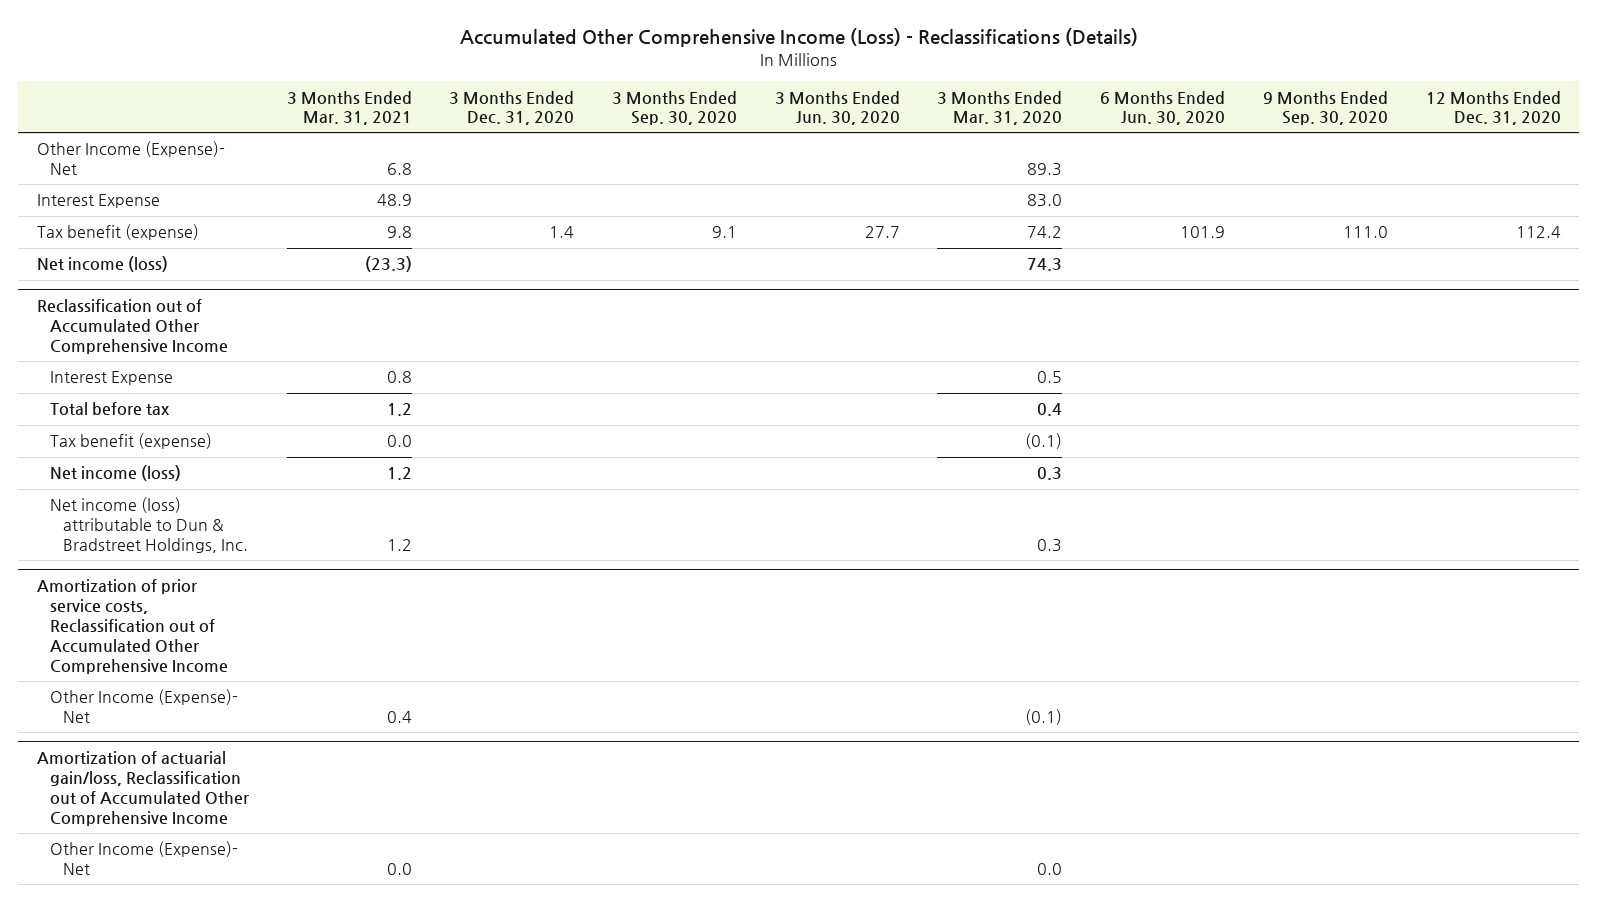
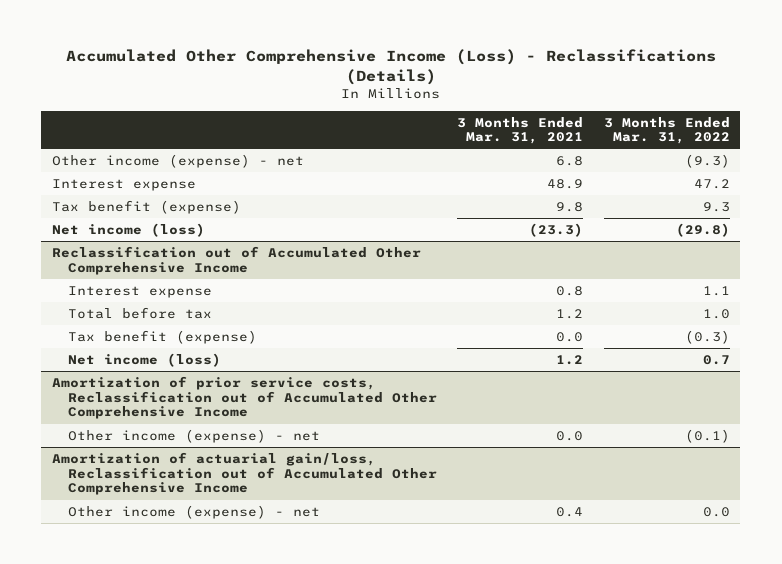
[449,90,575,126] 3 Months Ended Dec. 31, 2020 -> none
[612,90,738,126] 3 Months Ended Sep. 30, 2020 -> none
[774,90,900,126] 3 Months Ended Jun. 30, 2020 -> none
[937,90,1063,126] 3 Months Ended Mar. 31, 2020 -> none
[1100,90,1226,126] 6 Months Ended Jun. 30, 2020 -> none
[1262,90,1388,126] 9 Months Ended Sep. 30, 2020 -> none
[1425,90,1561,126] 12 Months Ended Dec. 31, 2020 -> none
none -> [603,116,730,145] 3 Months Ended Mar. 31, 2022
[37,141,226,176] Other Income (Expense)- Net -> [51,154,304,169] Other income (expense) - net
[37,194,161,209] Interest Expense -> [51,179,196,192] Interest expense
[49,371,173,386] Interest Expense -> [67,286,212,299] Interest expense
[49,497,248,554] Net income (loss) attributable to Dun & Bradstreet Holdings, Inc. -> none
[49,689,238,724] Other Income (Expense)- Net -> [67,429,320,444] Other income (expense) - net
[386,711,412,724] 0.4 -> [556,431,584,442] 0.0
[49,841,238,876] Other Income (Expense)- Net -> [67,505,320,520] Other income (expense) - net
[386,863,412,876] 0.0 -> [556,507,584,518] 0.4

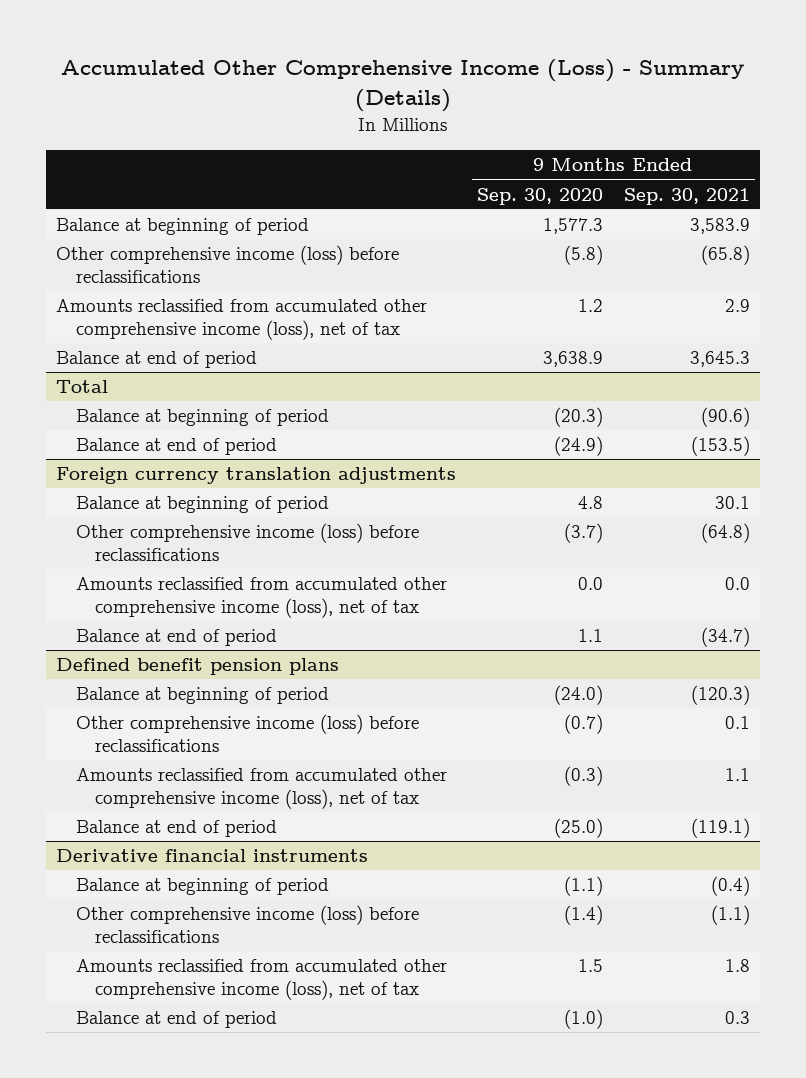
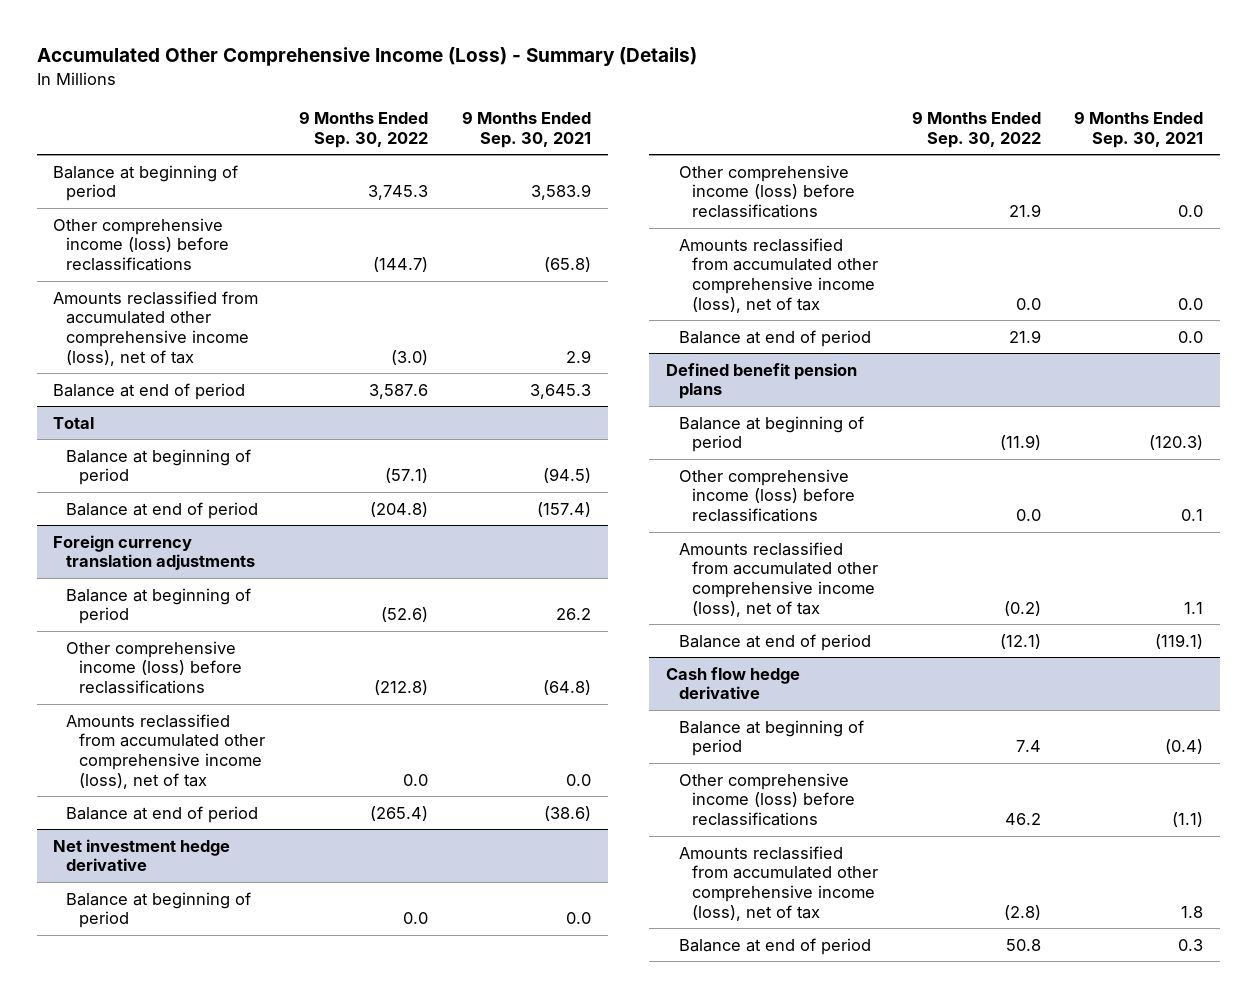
[476,187,603,205] Sep. 30, 2020 -> none
none -> [299,110,429,148] 9 Months Ended Sep. 30, 2022
[700,407,750,428] (90.6) -> [542,468,591,484] (94.5)
[690,436,750,457] (153.5) -> [536,501,591,517] (157.4)
[714,496,750,510] 30.1 -> [555,608,591,621] 26.2
[700,627,750,648] (34.7) -> [543,805,591,821] (38.6)
none -> [53,838,231,872] Net investment hedge derivative
none -> [66,891,252,929] Balance at beginning of period
none -> [678,164,855,219] Other comprehensive income (loss) before reclassifications
none -> [678,237,878,314] Amounts reclassified from accumulated other comprehensive income (loss), net of tax
none -> [678,329,871,347] Balance at end of period
[56,849,369,863] Derivative financial instruments -> [665,666,800,700] Cash flow hedge derivative

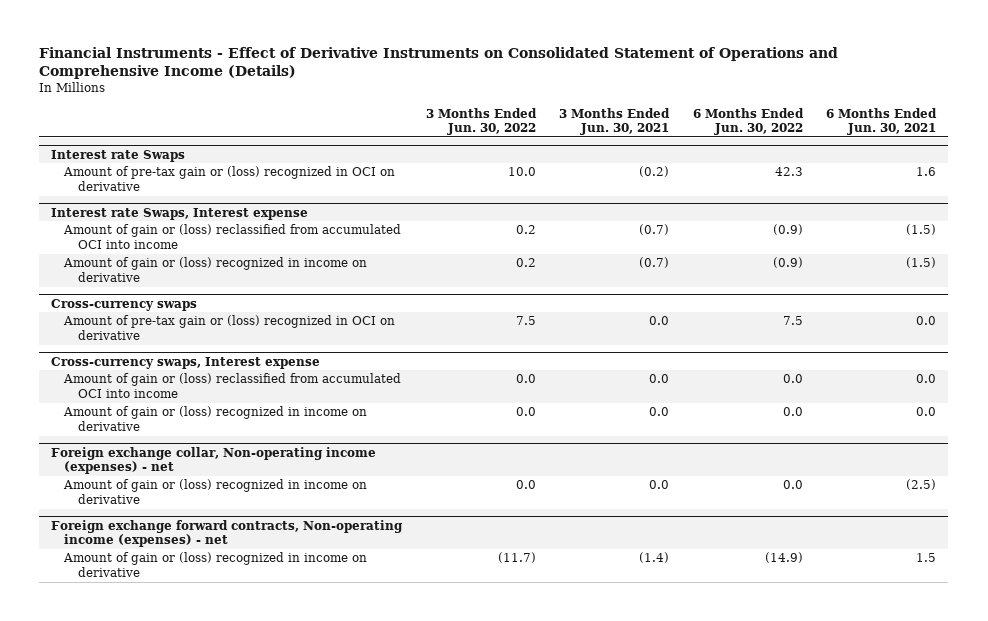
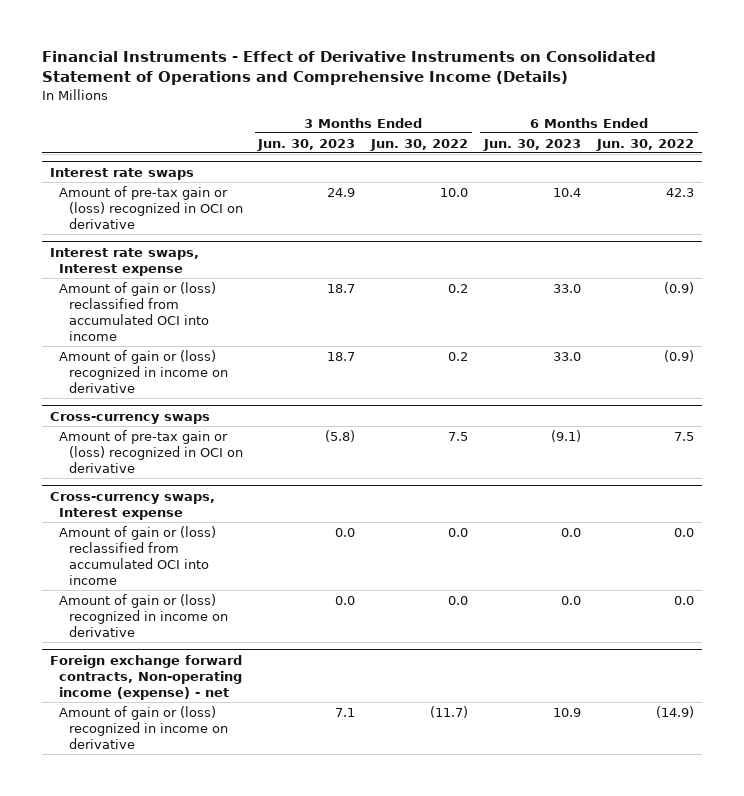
[559,107,671,136] 3 Months Ended Jun. 30, 2021 -> none
[826,107,938,136] 6 Months Ended Jun. 30, 2021 -> none
none -> [257,138,356,151] Jun. 30, 2023
none -> [483,138,582,151] Jun. 30, 2023
[51,149,186,162] Interest rate Swaps -> [50,167,195,180] Interest rate swaps
[51,207,309,220] Interest rate Swaps, Interest expense -> [50,247,200,276] Interest rate swaps, Interest expense
[51,446,377,475] Foreign exchange collar, Non-operating income (expenses) - net -> none
[63,479,368,505] Amount of gain or (loss) recognized in income on derivative -> none
[51,519,404,548] Foreign exchange forward contracts, Non-operating income (expenses) - net -> [50,654,243,700] Foreign exchange forward contracts, Non-operating income (expense) - net

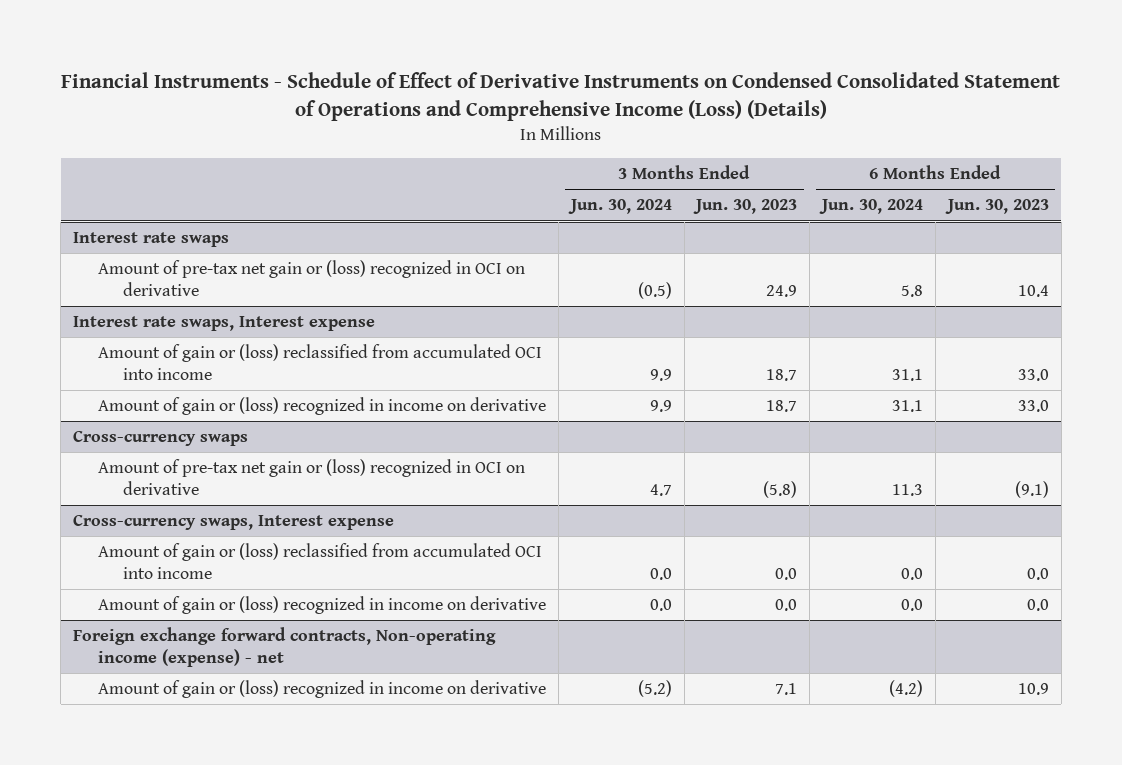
[42,51,657,86] Financial Instruments - Effect of Derivative Instruments on Consolidated Statement of Operations and Comprehensive Income (Details) -> [60,72,1060,122] Financial Instruments - Schedule of Effect of Derivative Instruments on Condensed Consolidated Statement of Operations and Comprehensive Income (Loss) (Details)
[370,138,469,151] Jun. 30, 2022 -> none
[596,138,695,151] Jun. 30, 2022 -> none
none -> [567,199,672,215] Jun. 30, 2024
none -> [819,199,924,215] Jun. 30, 2024
[59,185,243,229] Amount of pre-tax gain or (loss) recognized in OCI on derivative -> [98,260,526,297] Amount of pre-tax net gain or (loss) recognized in OCI on derivative
[59,429,243,473] Amount of pre-tax gain or (loss) recognized in OCI on derivative -> [98,459,526,496] Amount of pre-tax net gain or (loss) recognized in OCI on derivative

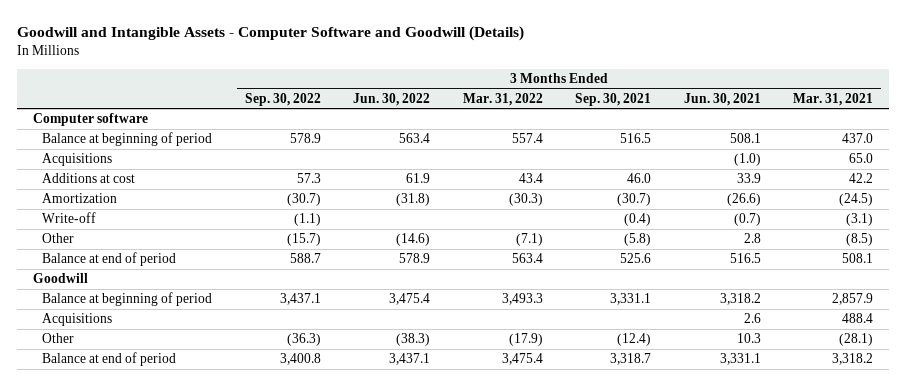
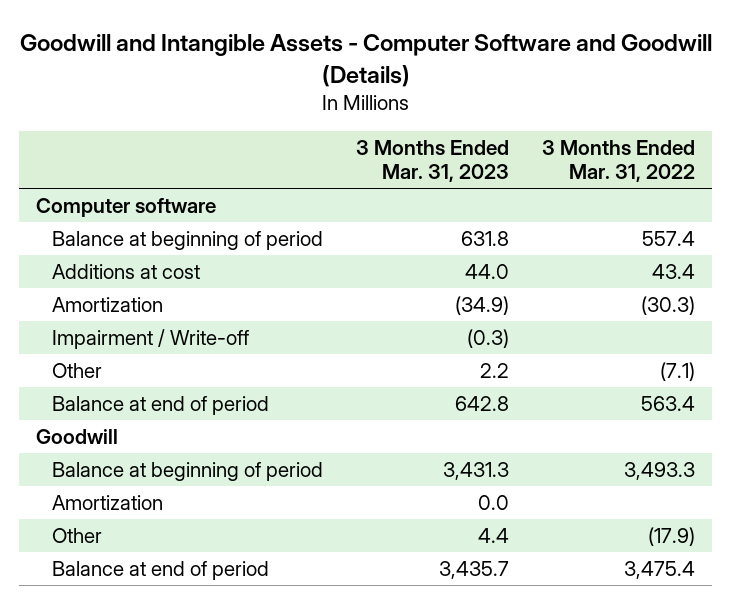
[244,92,321,106] Sep. 30, 2022 -> none
[353,92,431,106] Jun. 30, 2022 -> none
[575,92,652,106] Sep. 30, 2021 -> none
[683,92,761,106] Jun. 30, 2021 -> none
[793,92,874,106] Mar. 31, 2021 -> none
none -> [356,139,510,183] 3 Months Ended Mar. 31, 2023
[42,153,113,167] Acquisitions -> none
[42,212,97,224] Write-off -> [52,329,250,350] Impairment / Write-off
[42,313,113,327] Acquisitions -> none
none -> [52,495,164,511] Amortization

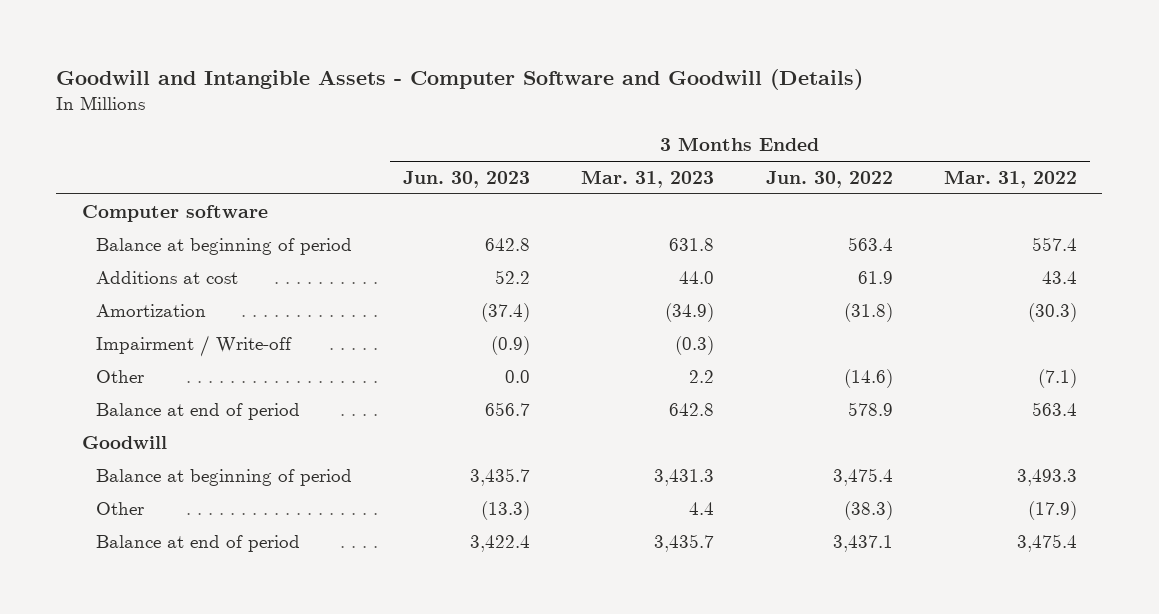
none -> [403,170,531,188] Jun. 30, 2023
none -> [765,170,893,188] Jun. 30, 2022
[52,495,164,511] Amortization -> none

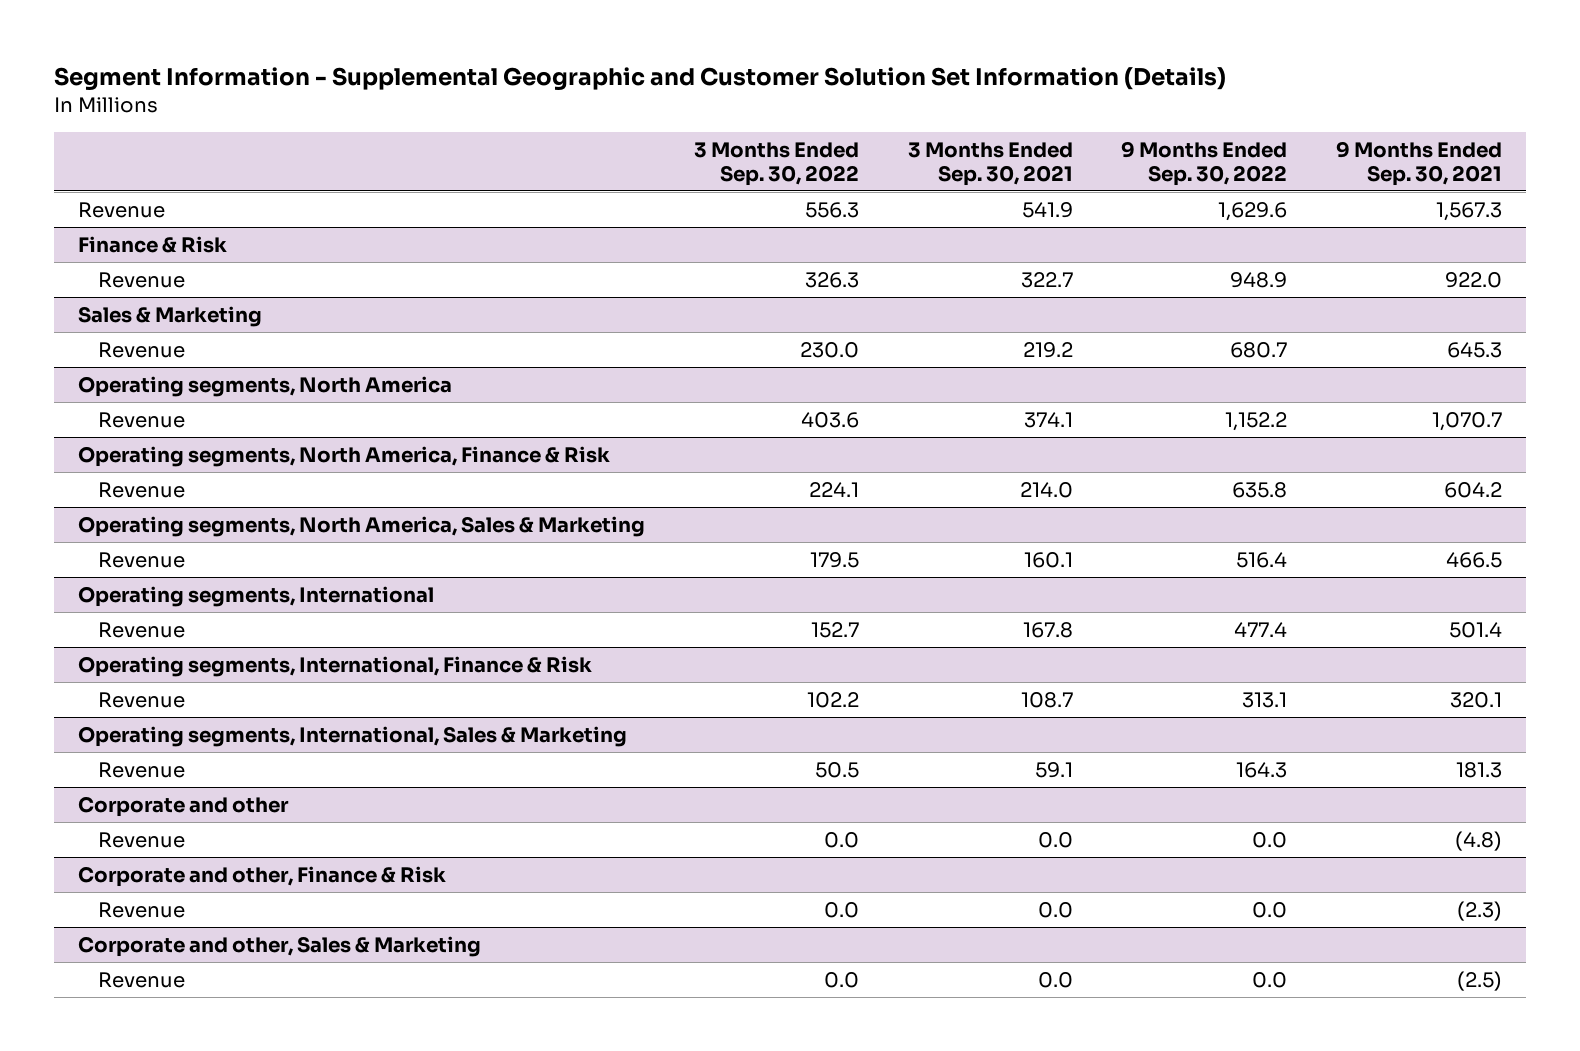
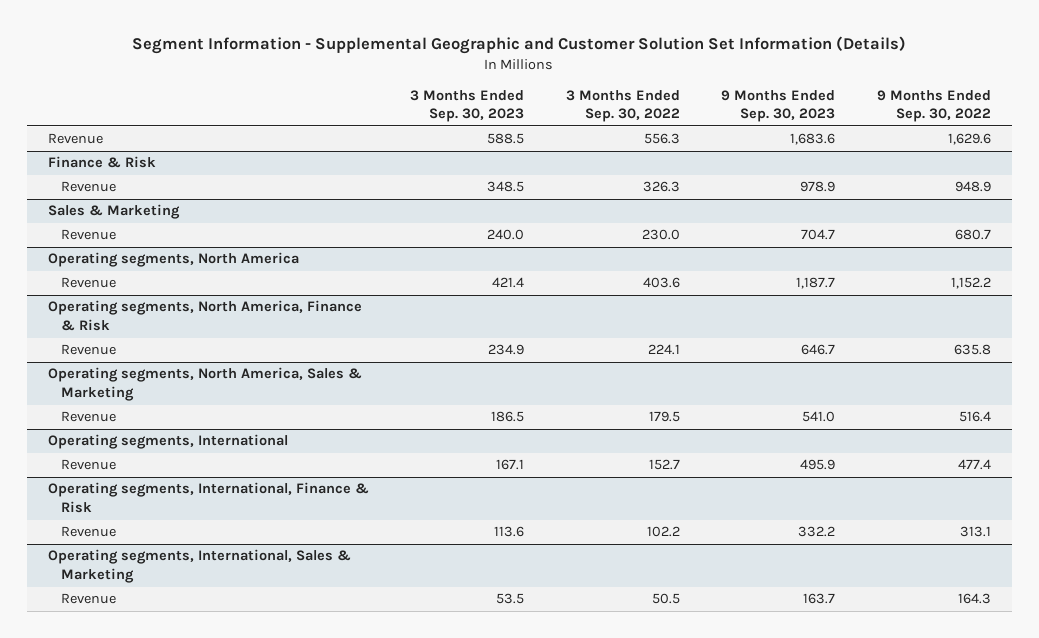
[907,141,1073,186] 3 Months Ended Sep. 30, 2021 -> none
[1335,140,1502,186] 9 Months Ended Sep. 30, 2021 -> none
none -> [410,89,525,123] 3 Months Ended Sep. 30, 2023
none -> [721,89,836,123] 9 Months Ended Sep. 30, 2023
[78,796,290,818] Corporate and other -> none
[98,832,186,849] Revenue -> none
[78,866,447,888] Corporate and other, Finance & Risk -> none
[98,902,186,919] Revenue -> none
[78,936,482,958] Corporate and other, Sales & Marketing -> none
[98,972,186,989] Revenue -> none

